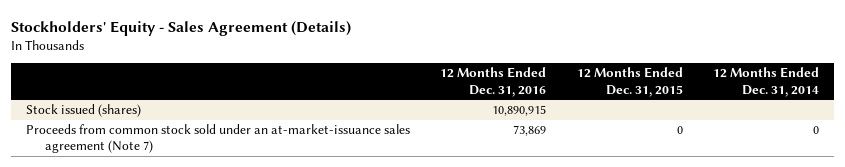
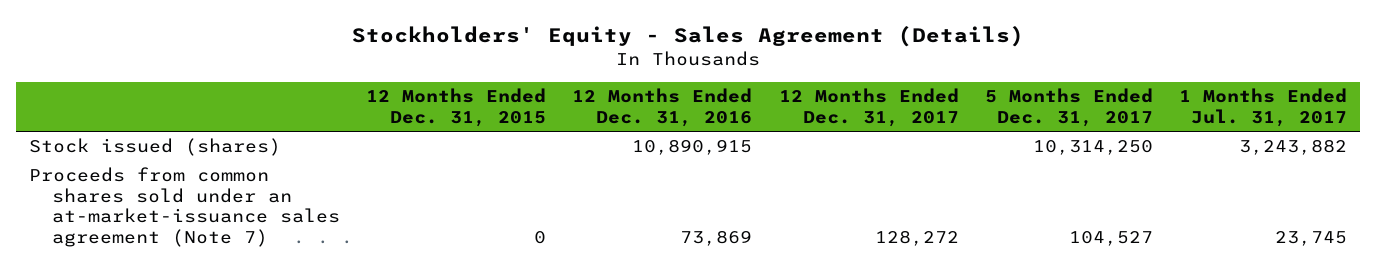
[713,67,820,97] 12 Months Ended Dec. 31, 2014 -> none
none -> [778,88,959,127] 12 Months Ended Dec. 31, 2017
none -> [984,88,1153,127] 5 Months Ended Dec. 31, 2017
none -> [1178,88,1347,127] 1 Months Ended Jul. 31, 2017
[26,124,411,154] Proceeds from common stock sold under an at-market-issuance sales agreement (Note 7) -> [28,167,341,248] Proceeds from common shares sold under an at-market-issuance sales agreement (Note 7)

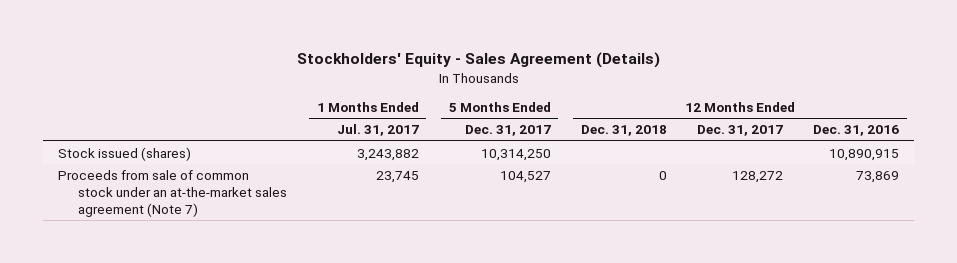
[366,88,547,127] 12 Months Ended Dec. 31, 2015 -> none
none -> [580,125,667,137] Dec. 31, 2018
[28,167,341,248] Proceeds from common shares sold under an at-market-issuance sales agreement (Note 7) -> [58,169,287,217] Proceeds from sale of common stock under an at-the-market sales agreement (Note 7)

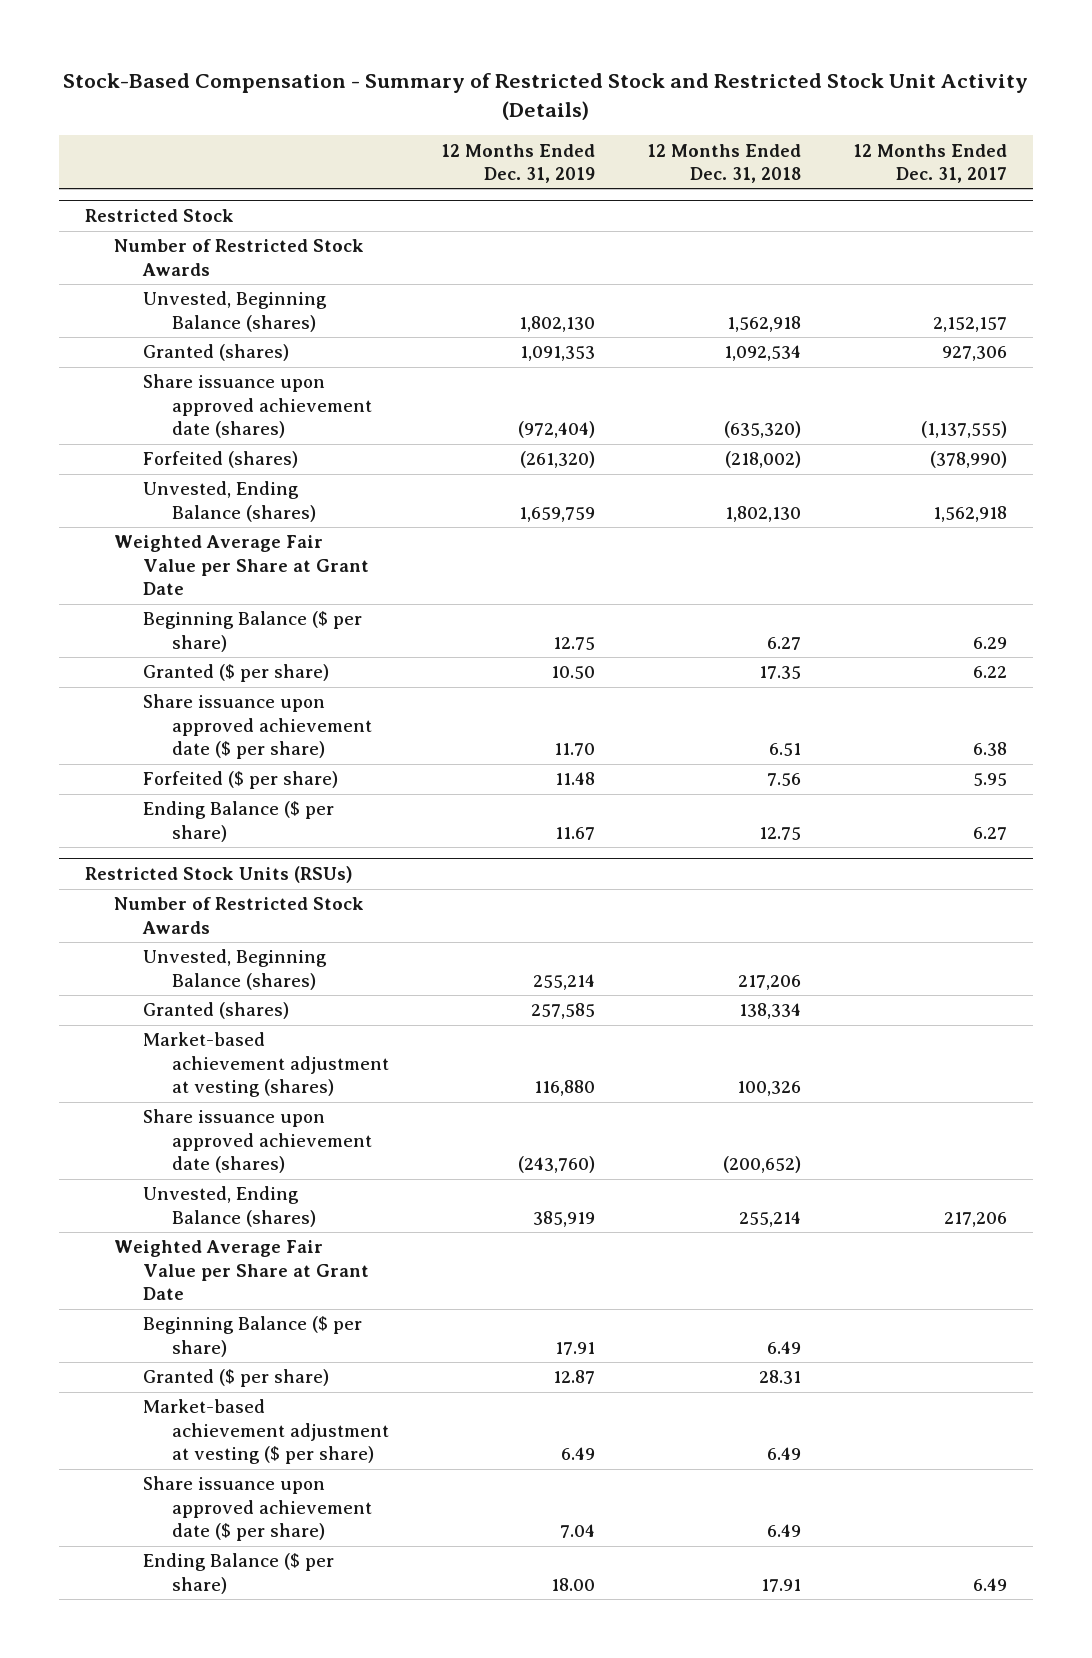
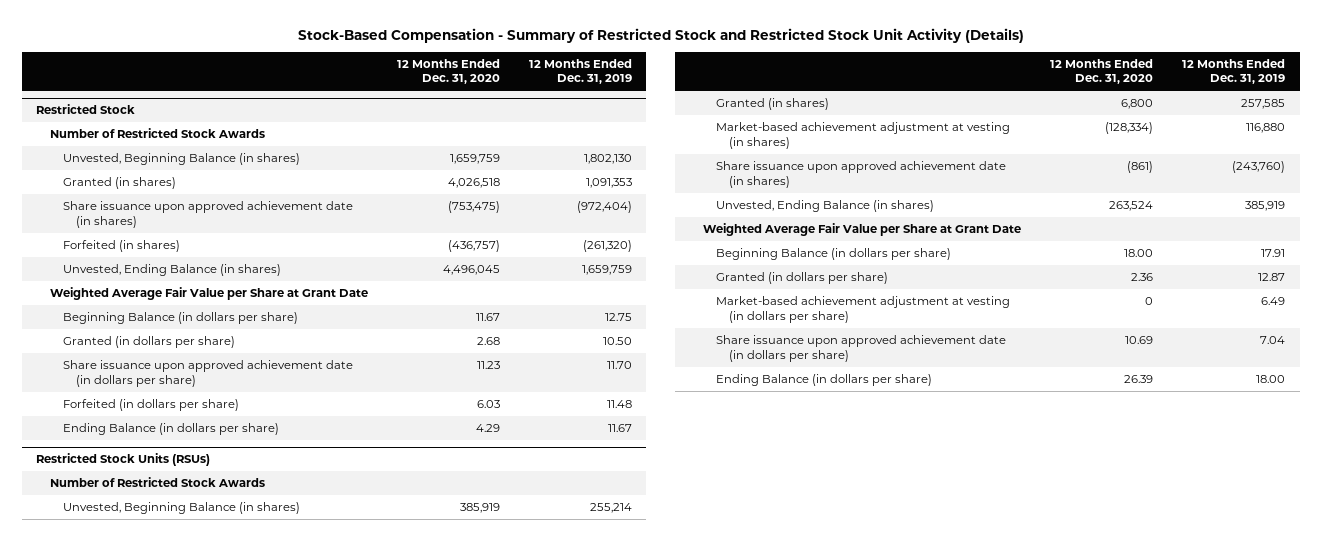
[646,143,801,183] 12 Months Ended Dec. 31, 2018 -> none
[852,143,1007,183] 12 Months Ended Dec. 31, 2017 -> none
none -> [396,58,500,85] 12 Months Ended Dec. 31, 2020
[142,291,327,332] Unvested, Beginning Balance (shares) -> [62,152,300,165] Unvested, Beginning Balance (in shares)
[142,344,289,362] Granted (shares) -> [62,176,176,189] Granted (in shares)
[142,374,372,439] Share issuance upon approved achievement date (shares) -> [62,200,353,228] Share issuance upon approved achievement date (in shares)
[142,451,298,469] Forfeited (shares) -> [62,239,180,252] Forfeited (in shares)
[142,481,316,522] Unvested, Ending Balance (shares) -> [62,263,281,276] Unvested, Ending Balance (in shares)
[142,611,362,652] Beginning Balance ($ per share) -> [62,311,298,324] Beginning Balance (in dollars per share)
[142,664,329,683] Granted ($ per share) -> [62,335,235,348] Granted (in dollars per share)
[142,694,372,760] Share issuance upon approved achievement date ($ per share) -> [62,359,353,387] Share issuance upon approved achievement date (in dollars per share)
[142,771,338,790] Forfeited ($ per share) -> [62,398,239,411] Forfeited (in dollars per share)
[142,801,334,842] Ending Balance ($ per share) -> [62,422,279,435] Ending Balance (in dollars per share)
[142,949,327,990] Unvested, Beginning Balance (shares) -> [62,501,300,514] Unvested, Beginning Balance (in shares)
[142,1002,289,1020] Granted (shares) -> [716,97,830,110] Granted (in shares)
[142,1032,389,1098] Market-based achievement adjustment at vesting (shares) -> [716,121,1011,149] Market-based achievement adjustment at vesting (in shares)
[142,1109,372,1174] Share issuance upon approved achievement date (shares) -> [716,160,1007,188] Share issuance upon approved achievement date (in shares)
[142,1186,316,1227] Unvested, Ending Balance (shares) -> [716,199,935,212] Unvested, Ending Balance (in shares)
[142,1316,362,1357] Beginning Balance ($ per share) -> [716,247,952,260] Beginning Balance (in dollars per share)
[142,1369,329,1388] Granted ($ per share) -> [716,271,889,284] Granted (in dollars per share)
[142,1399,389,1465] Market-based achievement adjustment at vesting ($ per share) -> [716,295,1011,323] Market-based achievement adjustment at vesting (in dollars per share)
[142,1476,372,1542] Share issuance upon approved achievement date ($ per share) -> [716,334,1007,362] Share issuance upon approved achievement date (in dollars per share)
[142,1553,334,1594] Ending Balance ($ per share) -> [716,373,933,386] Ending Balance (in dollars per share)

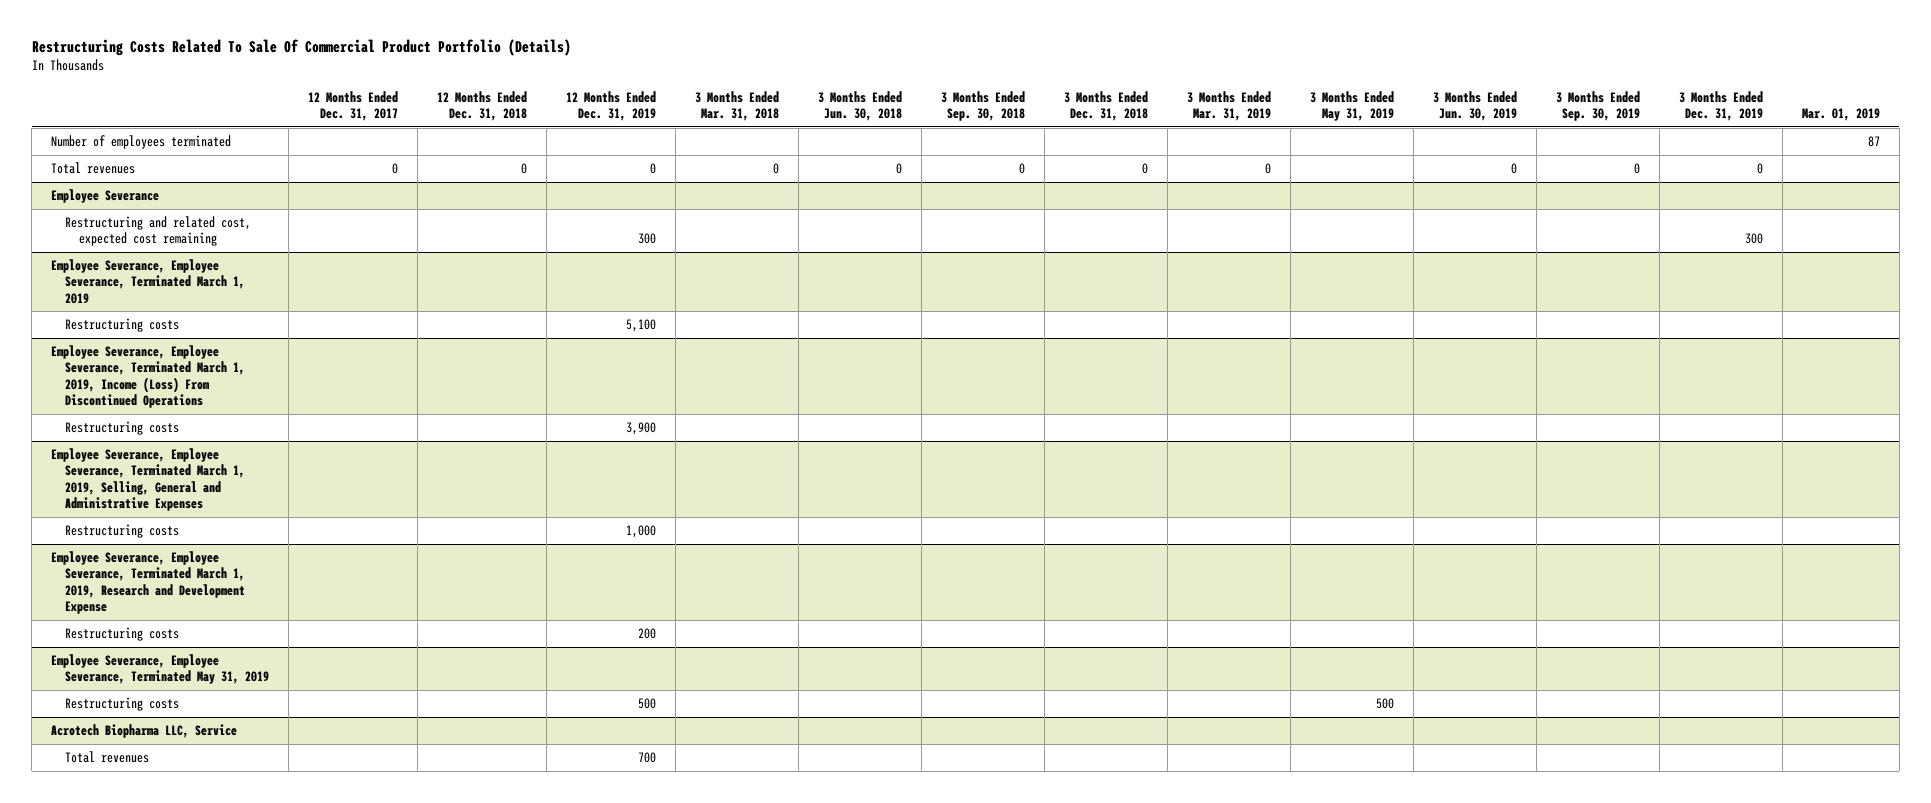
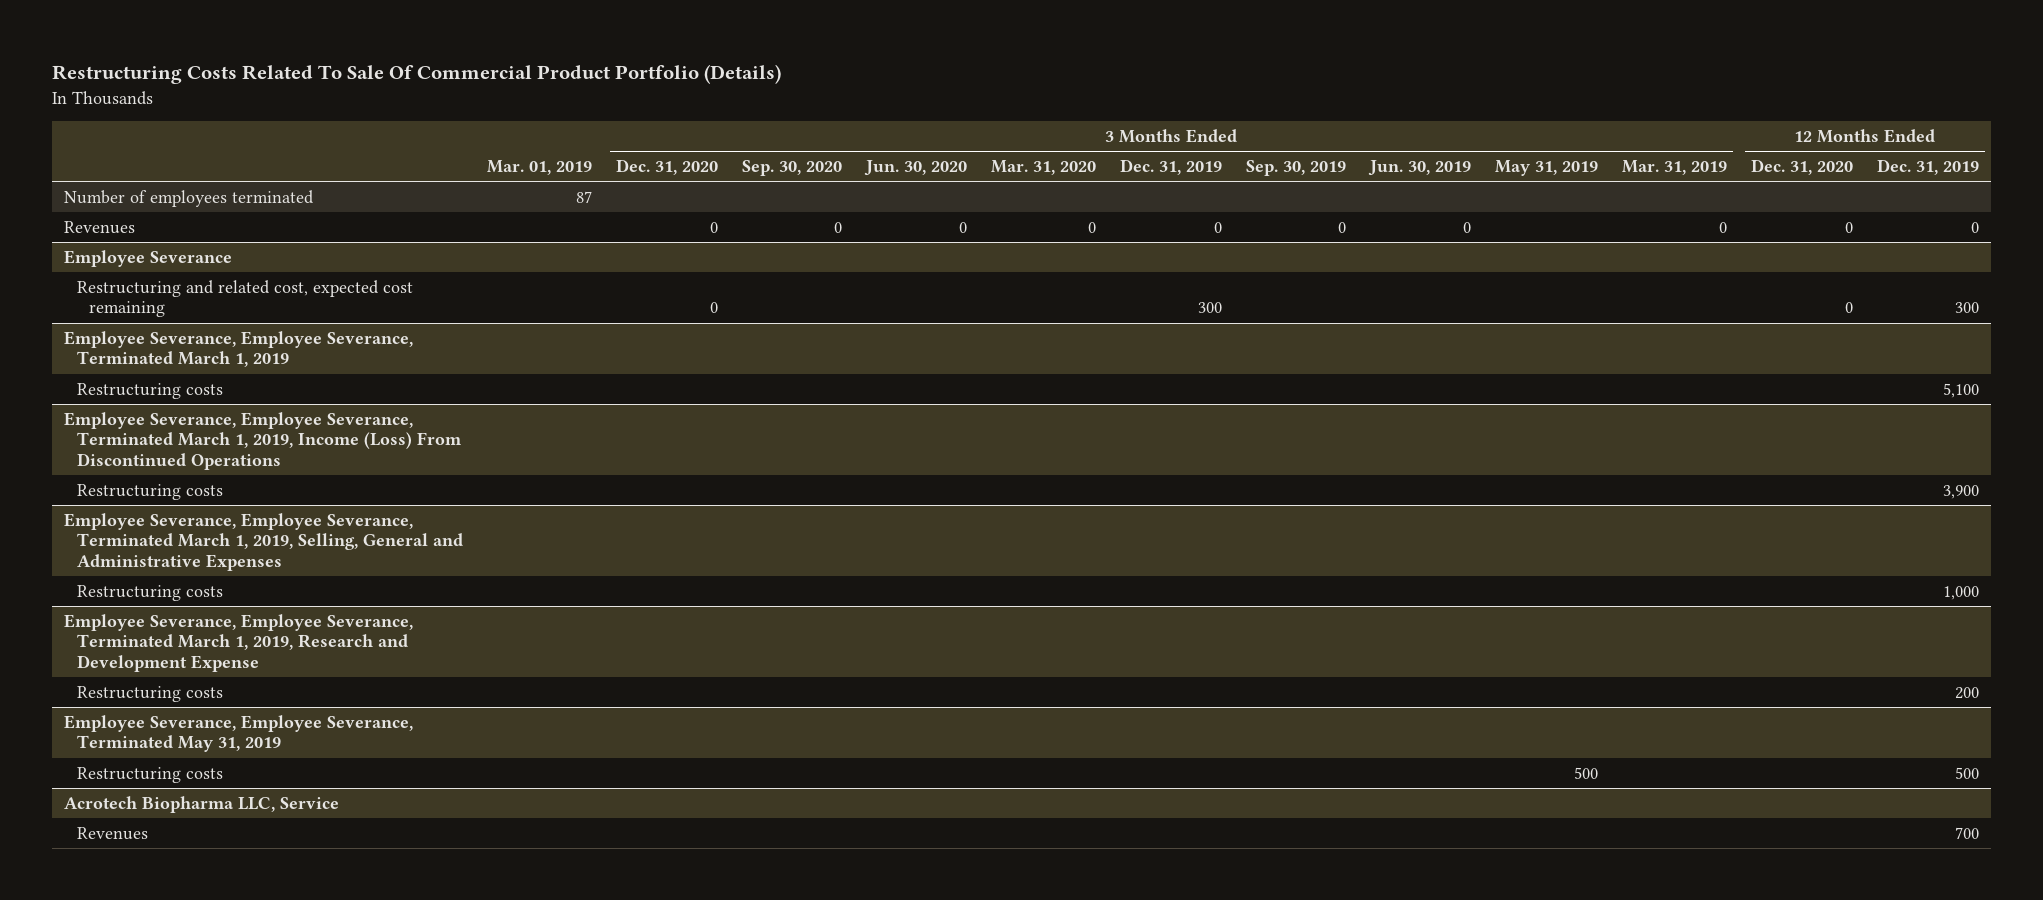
[308,90,399,122] 12 Months Ended Dec. 31, 2017 -> none
[437,90,528,122] 12 Months Ended Dec. 31, 2018 -> none
[695,90,780,122] 3 Months Ended Mar. 31, 2018 -> none
[818,90,903,122] 3 Months Ended Jun. 30, 2018 -> none
[940,90,1025,122] 3 Months Ended Sep. 30, 2018 -> none
[1063,90,1148,122] 3 Months Ended Dec. 31, 2018 -> none
none -> [615,159,718,176] Dec. 31, 2020
none -> [741,160,842,177] Sep. 30, 2020
none -> [863,160,967,177] Jun. 30, 2020
none -> [990,160,1096,176] Mar. 31, 2020
none -> [1750,159,1853,176] Dec. 31, 2020
[51,161,136,174] Total revenues -> [63,220,135,234] Revenues
[65,750,150,763] Total revenues -> [76,826,148,840] Revenues

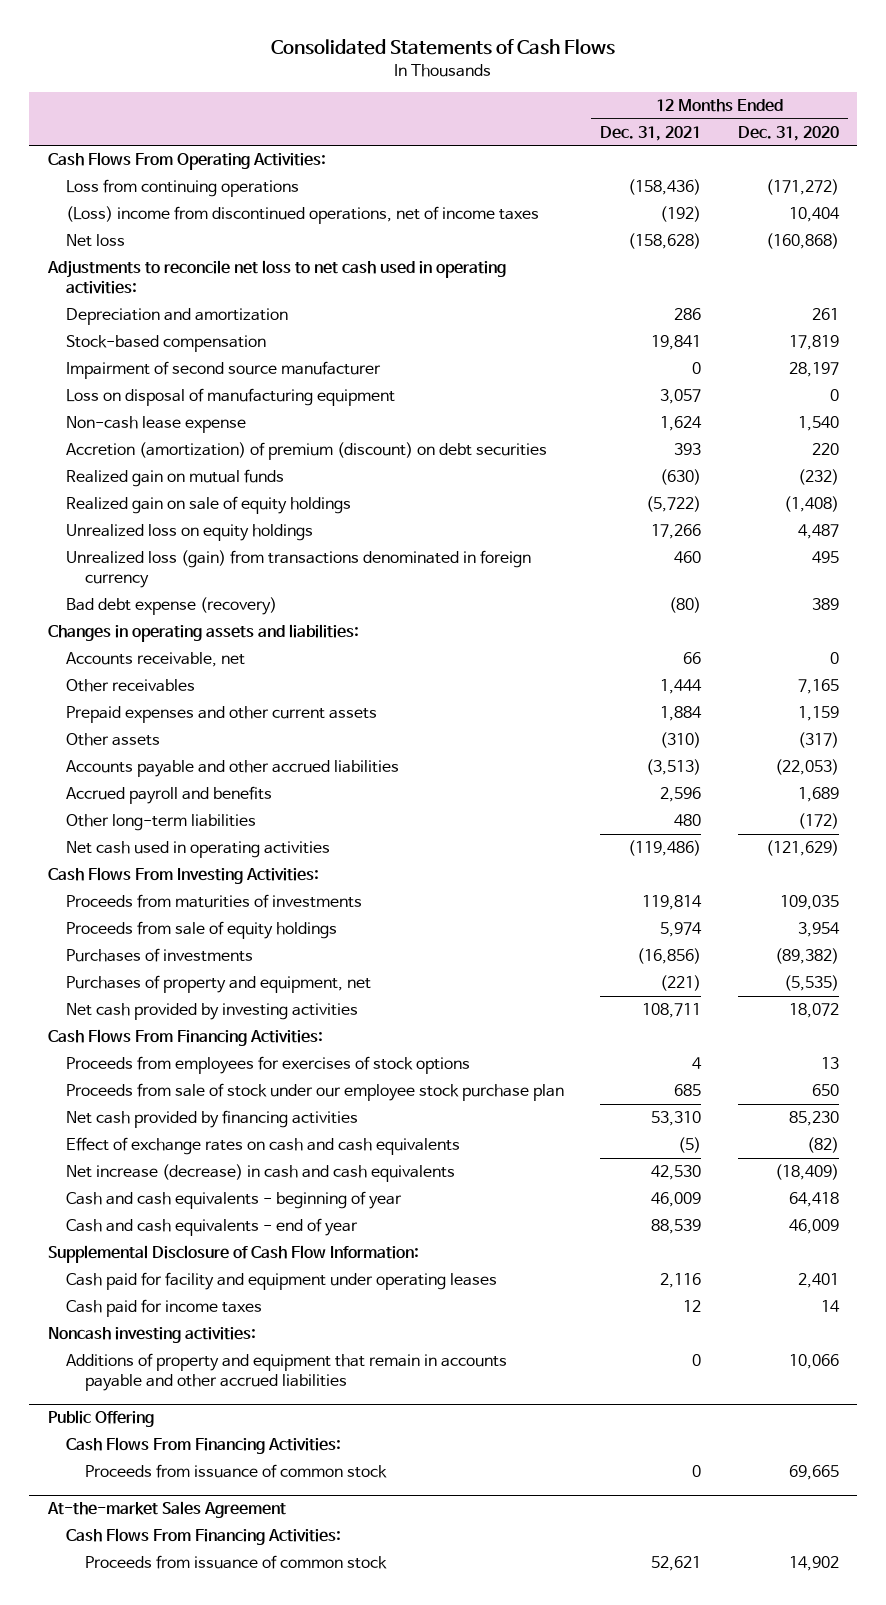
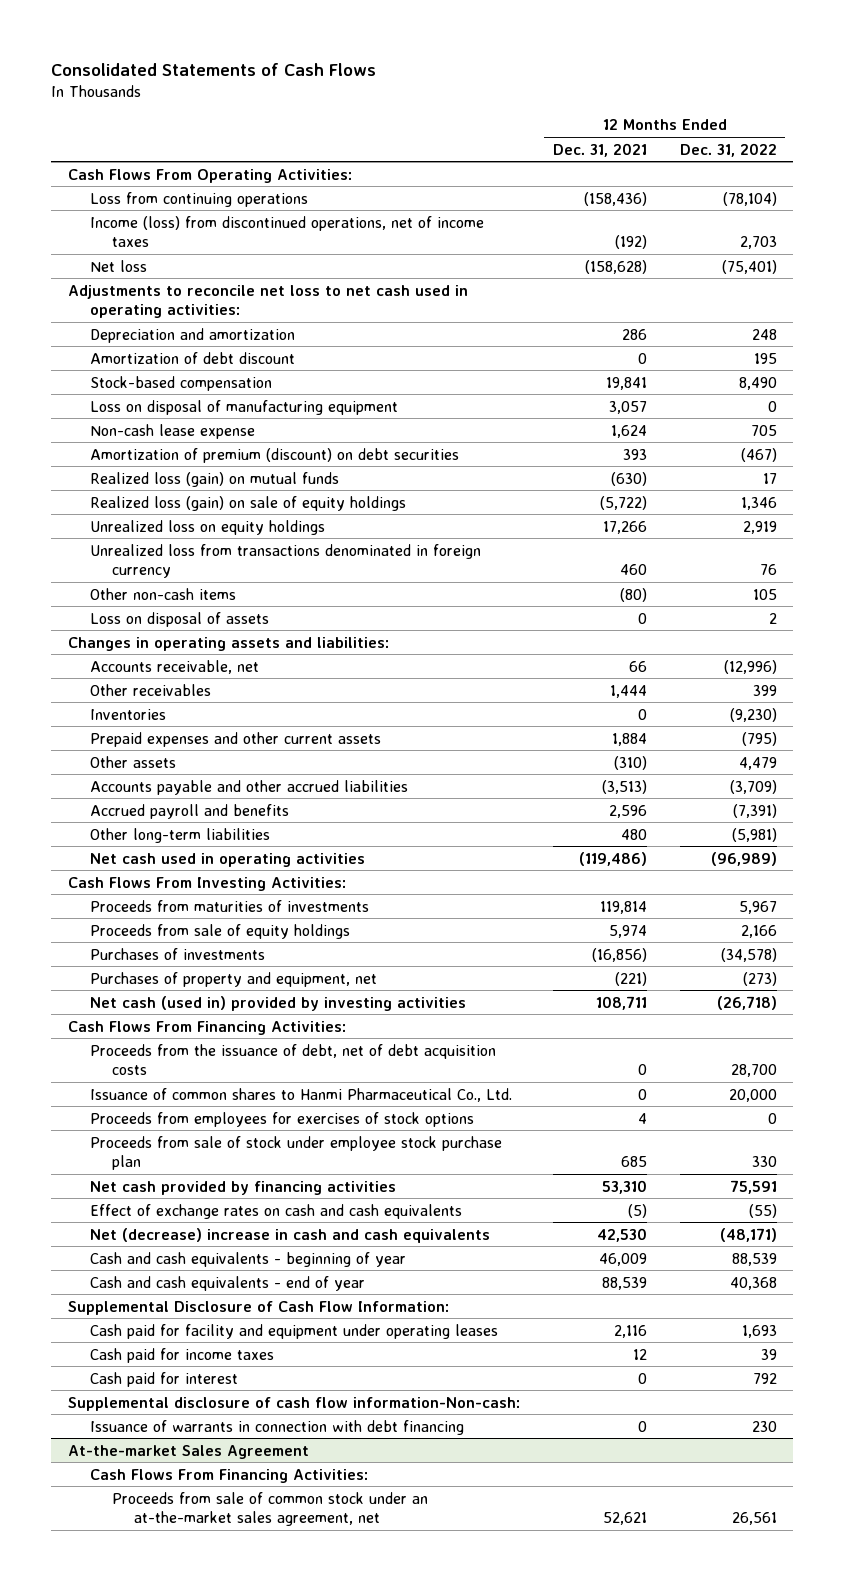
[737,125,839,141] Dec. 31, 2020 -> none
none -> [679,142,777,157] Dec. 31, 2022
[66,206,540,225] (Loss) income from discontinued operations, net of income taxes -> [89,215,484,247] Income (loss) from discontinued operations, net of income taxes
none -> [89,351,295,364] Amortization of debt discount
[66,361,382,380] Impairment of second source manufacturer -> none
[66,442,548,461] Accretion (amortization) of premium (discount) on debt securities -> [89,447,459,463] Amortization of premium (discount) on debt securities
[66,469,285,488] Realized gain on mutual funds -> [89,471,339,487] Realized loss (gain) on mutual funds
[66,496,352,515] Realized gain on sale of equity holdings -> [89,495,406,511] Realized loss (gain) on sale of equity holdings
[66,597,278,616] Bad debt expense (recovery) -> none
[66,550,532,589] Unrealized loss (gain) from transactions denominated in foreign currency -> [89,543,481,578] Unrealized loss from transactions denominated in foreign currency
none -> [89,587,236,600] Other non-cash items
none -> [89,611,269,627] Loss on disposal of assets
none -> [89,708,166,720] Inventories
[66,1003,359,1021] Net cash provided by investing activities -> [89,995,466,1011] Net cash (used in) provided by investing activities
none -> [89,1043,496,1075] Proceeds from the issuance of debt, net of debt acquisition costs
none -> [89,1087,512,1102] Issuance of common shares to Hanmi Pharmaceutical Co., Ltd.
[66,1083,565,1102] Proceeds from sale of stock under our employee stock purchase plan -> [89,1135,502,1170] Proceeds from sale of stock under employee stock purchase plan
[66,1164,456,1183] Net increase (decrease) in cash and cash equivalents -> [89,1227,490,1243] Net (decrease) increase in cash and cash equivalents
[47,1327,256,1344] Noncash investing activities: -> none
[66,1353,508,1392] Additions of property and equipment that remain in accounts payable and other accrued liabilities -> none
[47,1410,154,1428] Public Offering -> none
[66,1437,342,1455] Cash Flows From Financing Activities: -> none
[84,1464,387,1479] Proceeds from issuance of common stock -> none
none -> [89,1371,238,1387] Cash paid for interest
none -> [67,1396,520,1411] Supplemental disclosure of cash flow information-Non-cash:
none -> [89,1419,464,1435] Issuance of warrants in connection with debt financing
[84,1555,387,1570] Proceeds from issuance of common stock -> [111,1491,428,1526] Proceeds from sale of common stock under an at-the-market sales agreement, net

